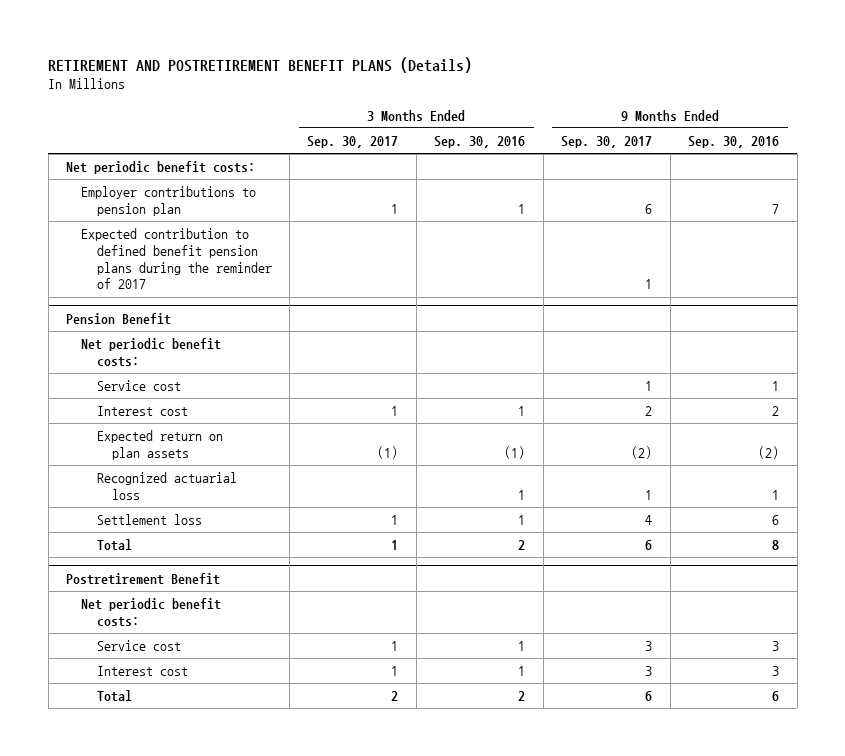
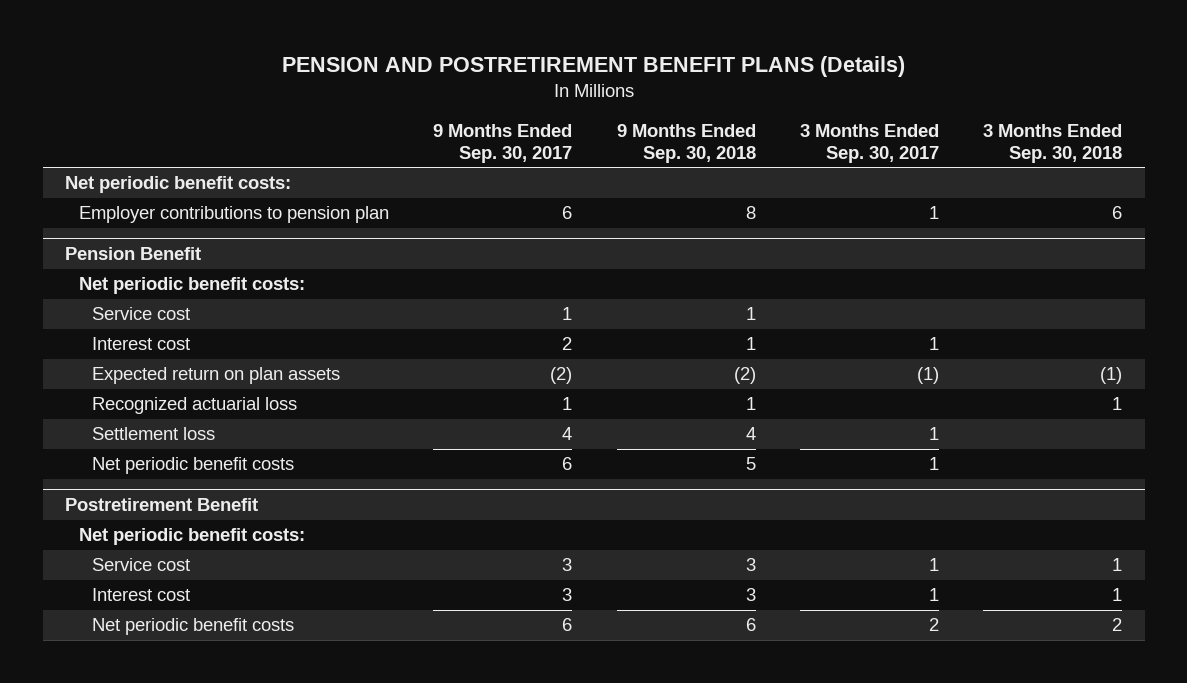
[48,56,473,73] RETIREMENT AND POSTRETIREMENT BENEFIT PLANS (Details) -> [281,55,905,77] PENSION AND POSTRETIREMENT BENEFIT PLANS (Details)
[434,136,526,149] Sep. 30, 2016 -> none
[688,136,780,149] Sep. 30, 2016 -> none
none -> [616,124,756,163] 9 Months Ended Sep. 30, 2018
none -> [983,124,1123,163] 3 Months Ended Sep. 30, 2018
[81,228,272,290] Expected contribution to defined benefit pension plans during the reminder of 2017 -> none
[96,539,132,552] Total -> [92,457,295,475] Net periodic benefit costs
[96,690,132,703] Total -> [92,618,295,636] Net periodic benefit costs

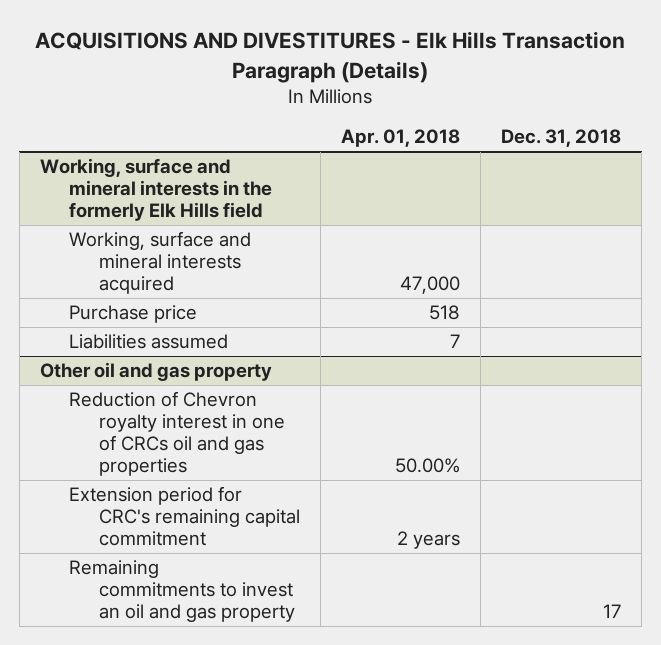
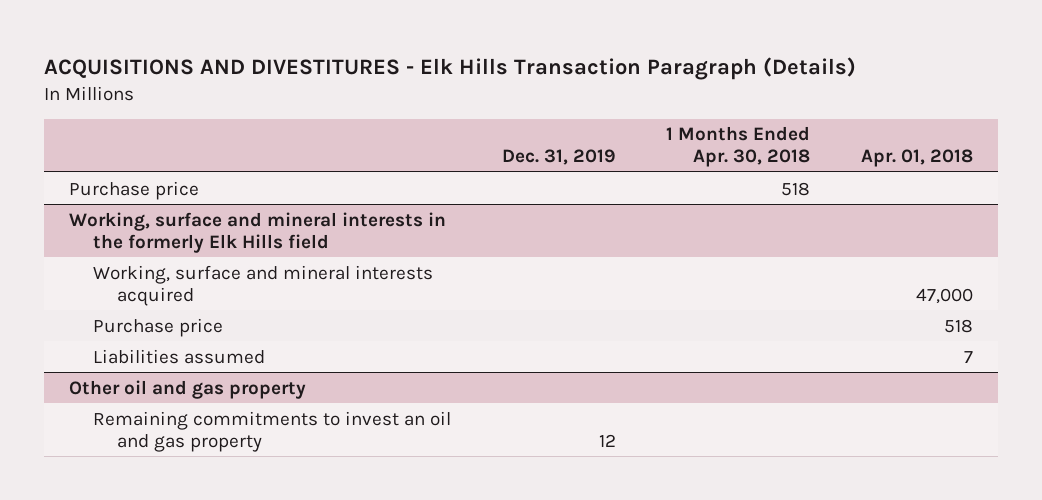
[501,129,622,148] Dec. 31, 2018 -> none
none -> [501,149,616,166] Dec. 31, 2019
none -> [666,126,811,168] 1 Months Ended Apr. 30, 2018
none -> [69,180,200,200] Purchase price
[69,391,285,477] Reduction of Chevron royalty interest in one of CRCs oil and gas properties -> none
[69,486,300,547] Extension period for CRC's remaining capital commitment -> none

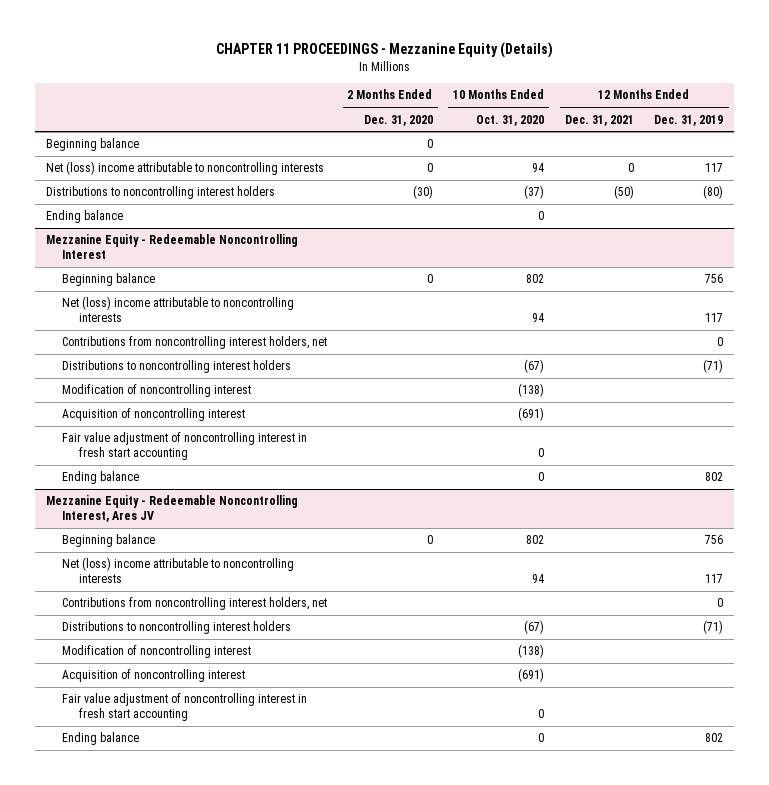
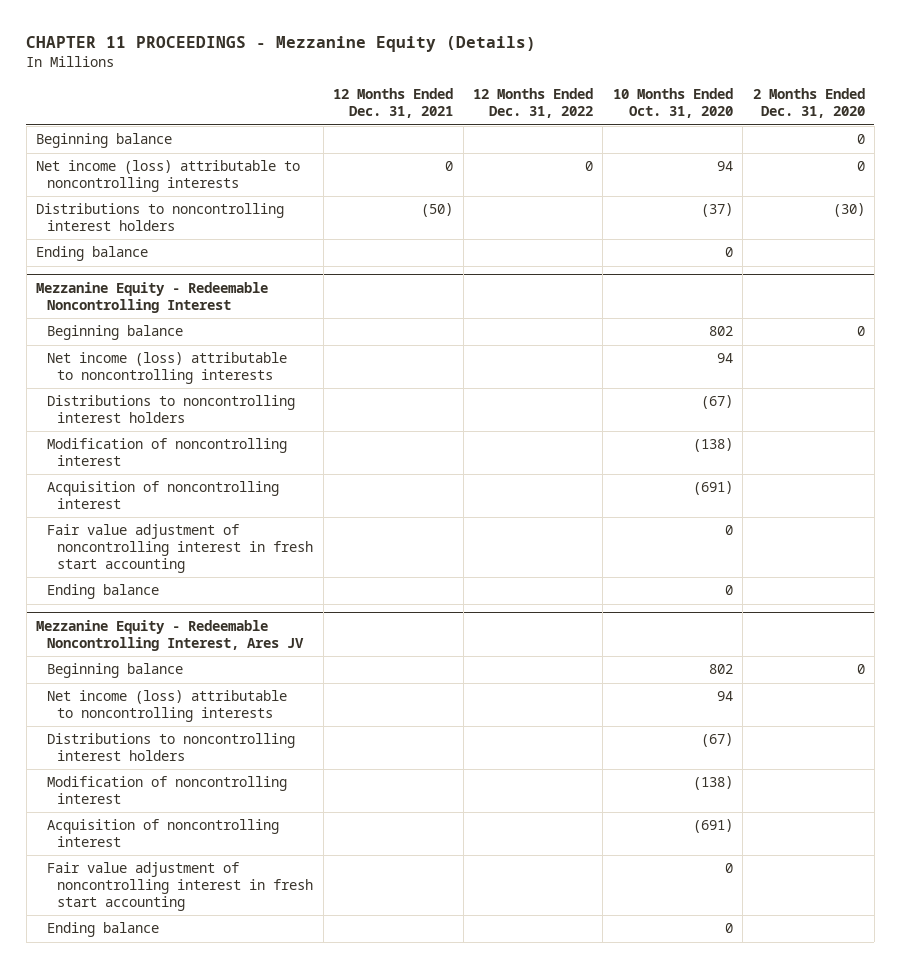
[654,114,724,126] Dec. 31, 2019 -> none
none -> [472,88,593,119] 12 Months Ended Dec. 31, 2022
[45,161,324,176] Net (loss) income attributable to noncontrolling interests -> [36,160,301,193] Net income (loss) attributable to noncontrolling interests
[62,336,328,350] Contributions from noncontrolling interest holders, net -> none
[62,296,295,323] Net (loss) income attributable to noncontrolling interests -> [46,352,287,385] Net income (loss) attributable to noncontrolling interests
[62,597,328,611] Contributions from noncontrolling interest holders, net -> none
[62,557,295,584] Net (loss) income attributable to noncontrolling interests -> [46,690,287,723] Net income (loss) attributable to noncontrolling interests

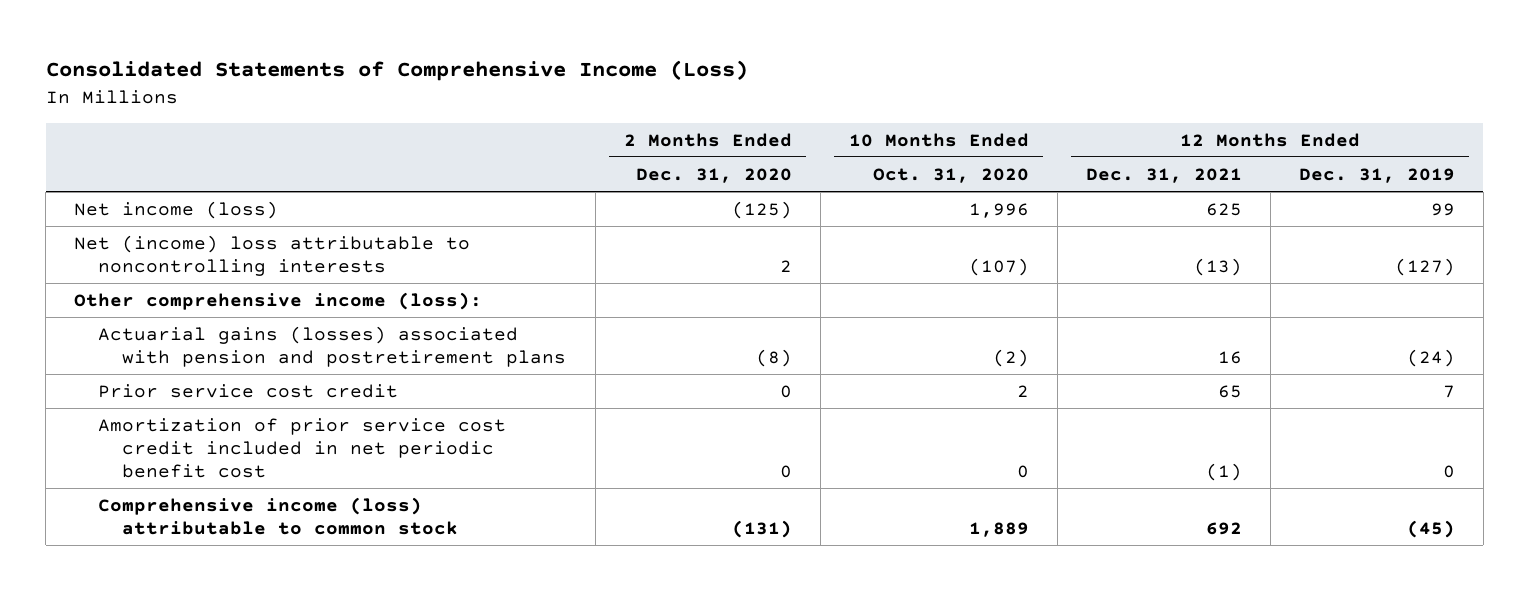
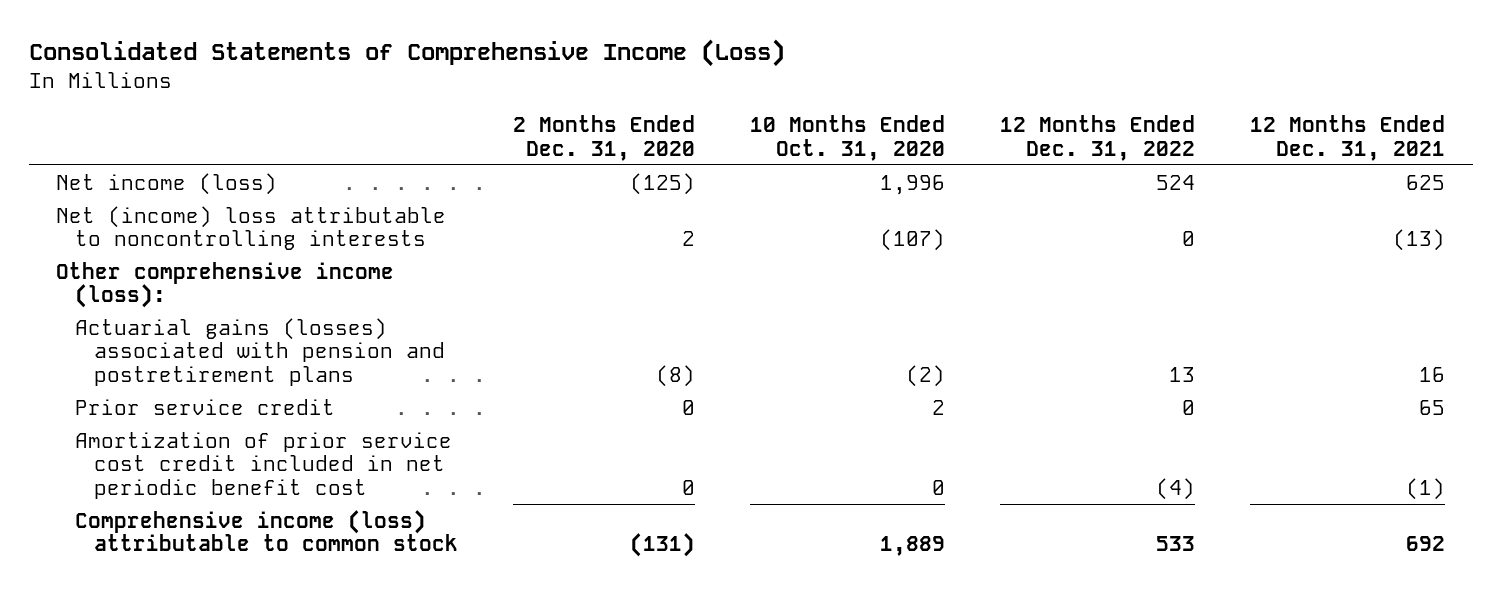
[1298,167,1455,183] Dec. 31, 2019 -> none
none -> [1000,115,1196,161] 12 Months Ended Dec. 31, 2022
[98,383,399,398] Prior service cost credit -> [75,398,336,415] Prior service credit

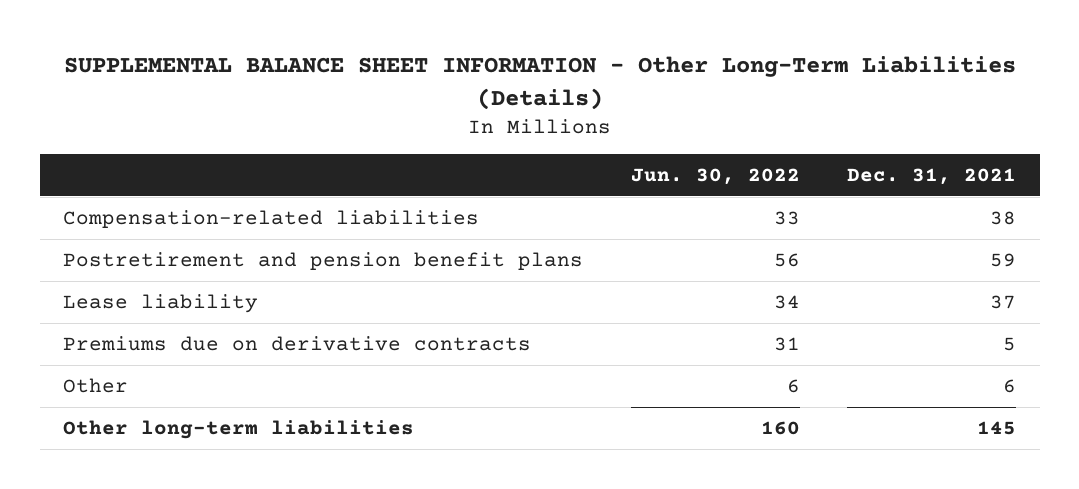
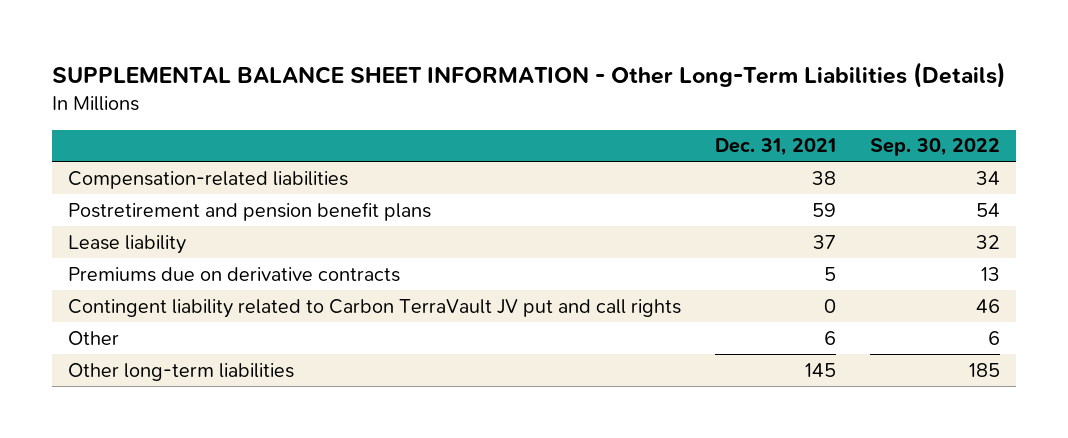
[630,168,800,186] Jun. 30, 2022 -> none
none -> [869,138,1000,157] Sep. 30, 2022
none -> [68,298,682,318] Contingent liability related to Carbon TerraVault JV put and call rights

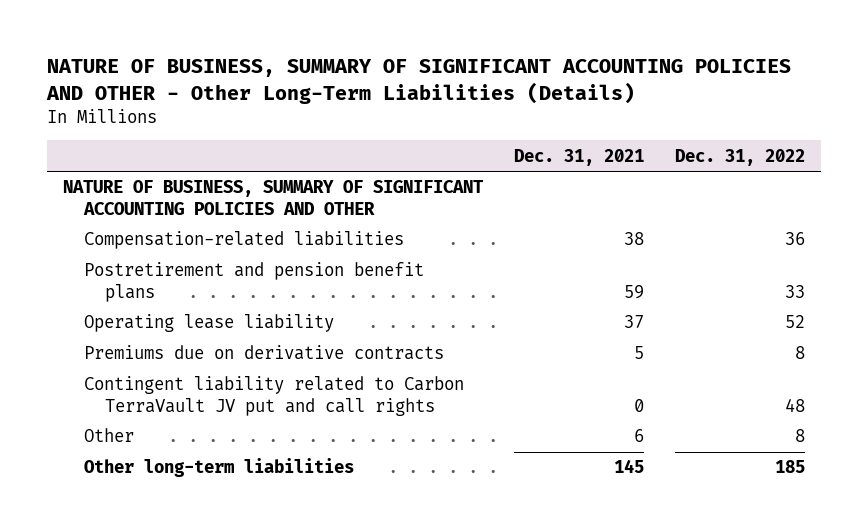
[51,61,1006,88] SUPPLEMENTAL BALANCE SHEET INFORMATION - Other Long-Term Liabilities (Details) -> [45,59,791,105] NATURE OF BUSINESS, SUMMARY OF SIGNIFICANT ACCOUNTING POLICIES AND OTHER - Other Long-Term Liabilities (Details)
[869,138,1000,157] Sep. 30, 2022 -> none
none -> [675,148,806,166] Dec. 31, 2022
none -> [62,180,484,215] NATURE OF BUSINESS, SUMMARY OF SIGNIFICANT ACCOUNTING POLICIES AND OTHER
[68,234,187,254] Lease liability -> [83,314,334,333] Operating lease liability

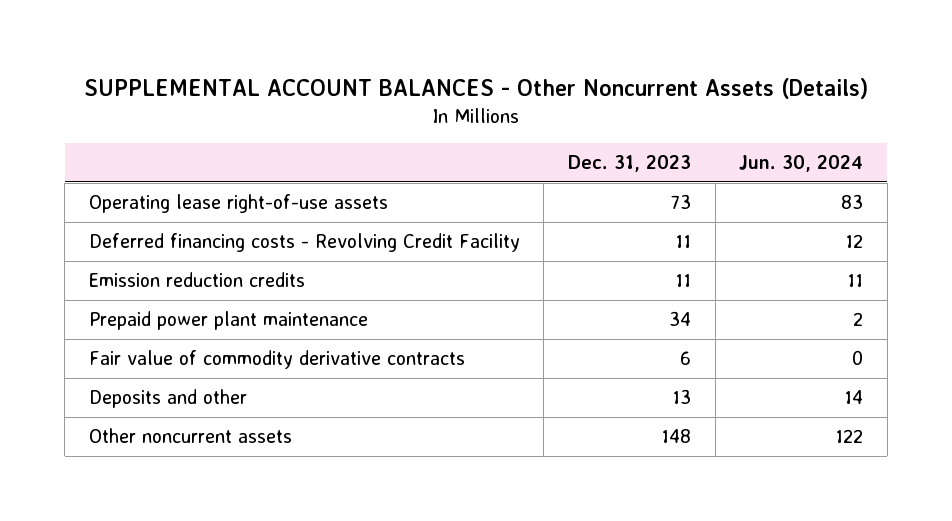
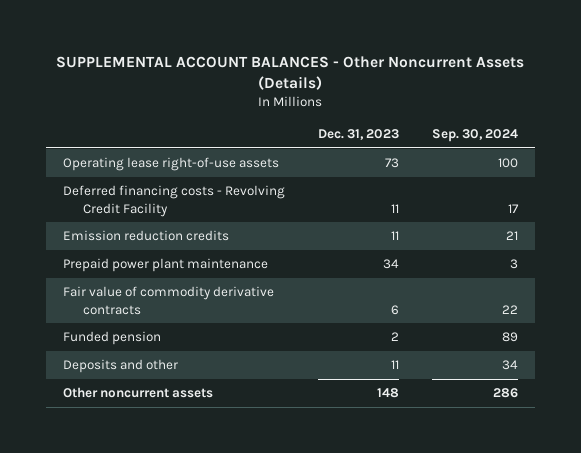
[739,154,864,172] Jun. 30, 2024 -> none
none -> [432,128,519,142] Sep. 30, 2024
none -> [62,331,161,346] Funded pension
[671,389,691,405] 13 -> [390,360,399,370] 11

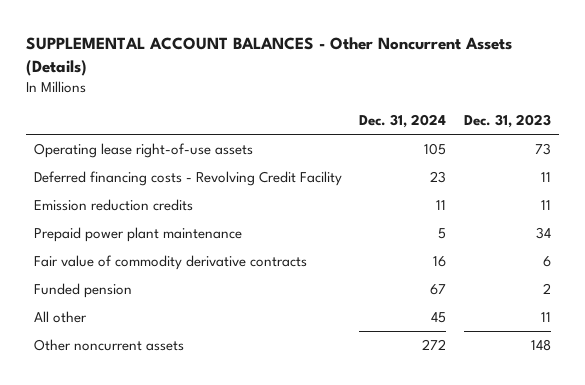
[432,128,519,142] Sep. 30, 2024 -> none
none -> [359,114,447,129] Dec. 31, 2024
[62,359,178,374] Deposits and other -> [34,310,88,323] All other

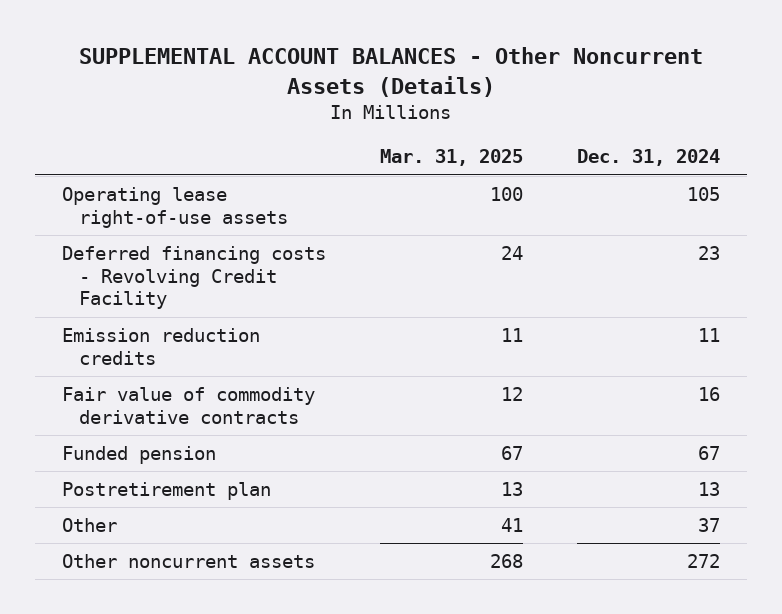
[463,114,551,129] Dec. 31, 2023 -> none
none -> [379,149,523,167] Mar. 31, 2025
[34,226,243,242] Prepaid power plant maintenance -> none
none -> [61,482,271,501] Postretirement plan
[34,310,88,323] All other -> [61,518,117,533] Other
[431,311,447,323] 45 -> [697,518,720,533] 37

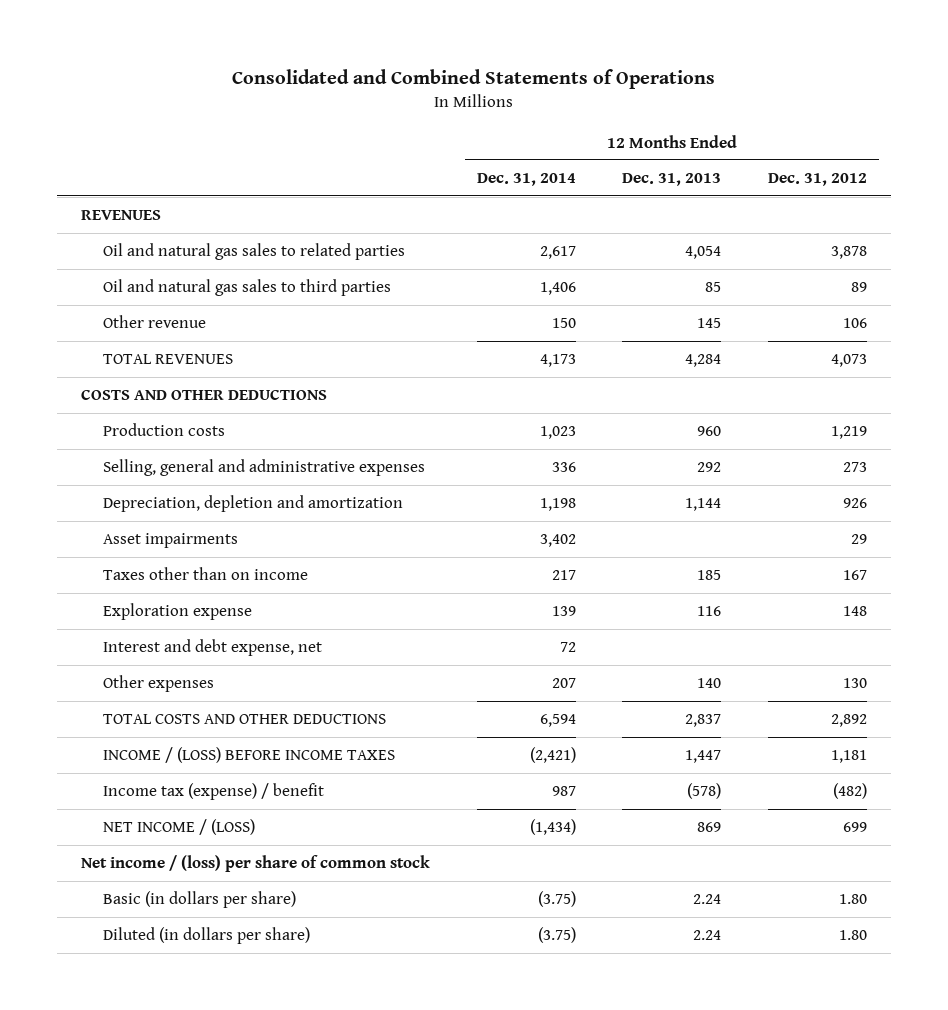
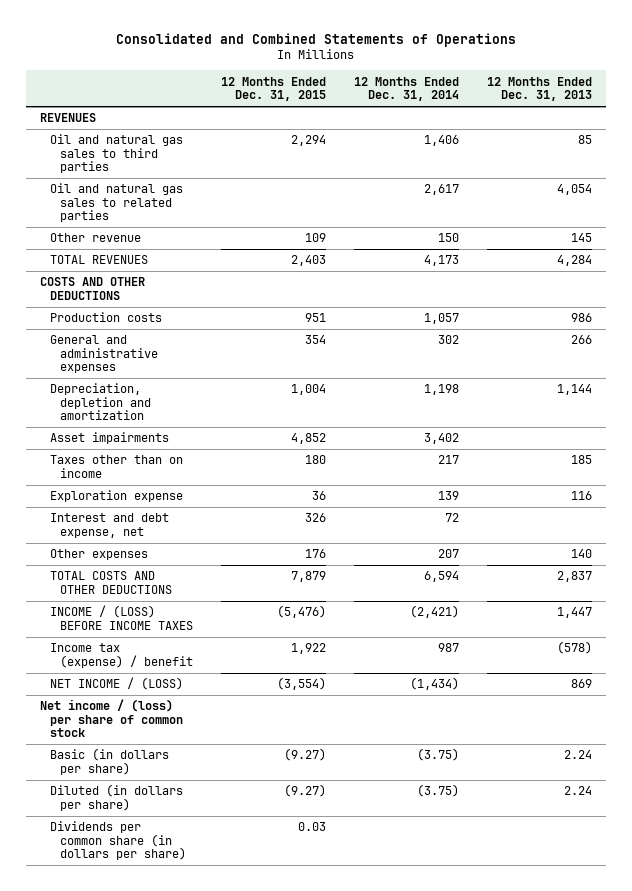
[768,173,868,187] Dec. 31, 2012 -> none
none -> [221,76,327,102] 12 Months Ended Dec. 31, 2015
[102,243,405,261] Oil and natural gas sales to related parties -> [50,183,184,223] Oil and natural gas sales to related parties
[539,426,576,440] 1,023 -> [423,313,459,325] 1,057
[697,426,722,437] 960 -> [570,313,592,323] 986
[102,459,425,477] Selling, general and administrative expenses -> [50,335,159,374] General and administrative expenses
[551,462,576,473] 336 -> [437,335,459,345] 302
[697,462,722,473] 292 -> [570,335,592,345] 266
none -> [50,821,187,861] Dividends per common share (in dollars per share)

